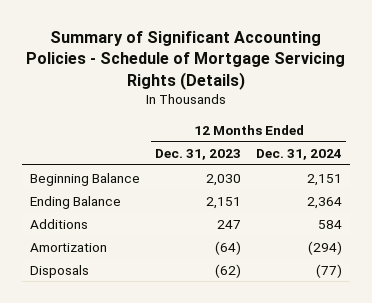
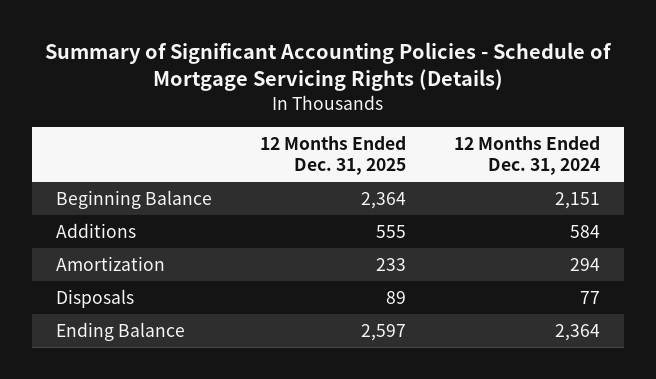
[155,149,242,161] Dec. 31, 2023 -> none
none -> [260,136,407,176] 12 Months Ended Dec. 31, 2025
[308,240,343,255] (294) -> [569,258,600,272] 294
[316,263,343,278] (77) -> [579,291,600,305] 77
[29,195,121,209] Ending Balance -> [56,322,186,342] Ending Balance

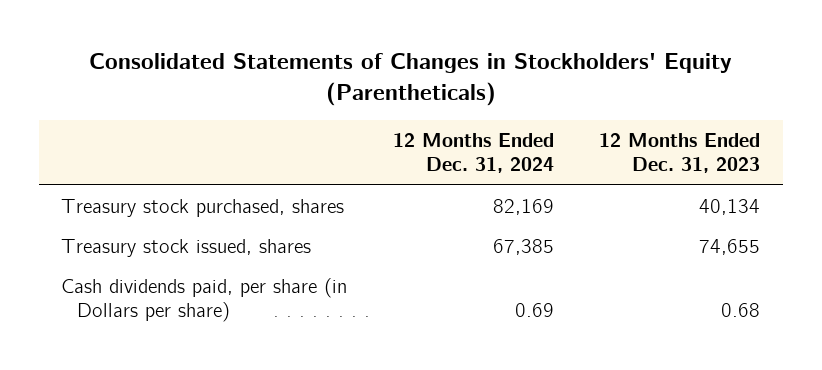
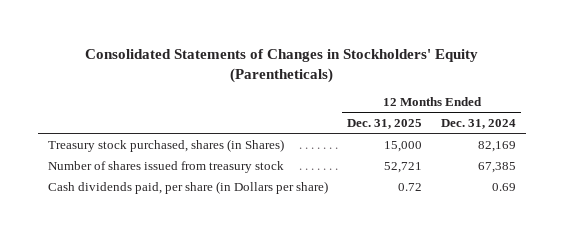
[599,132,761,174] 12 Months Ended Dec. 31, 2023 -> none
none -> [347,119,423,130] Dec. 31, 2025
[61,198,345,217] Treasury stock purchased, shares -> [47,138,284,152] Treasury stock purchased, shares (in Shares)
[61,238,312,257] Treasury stock issued, shares -> [47,160,284,173] Number of shares issued from treasury stock

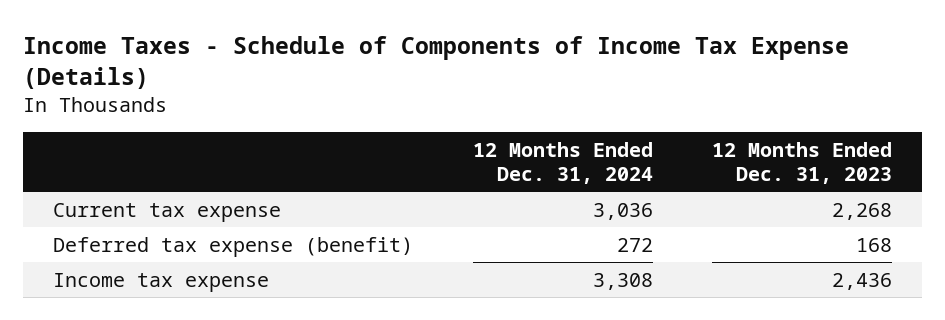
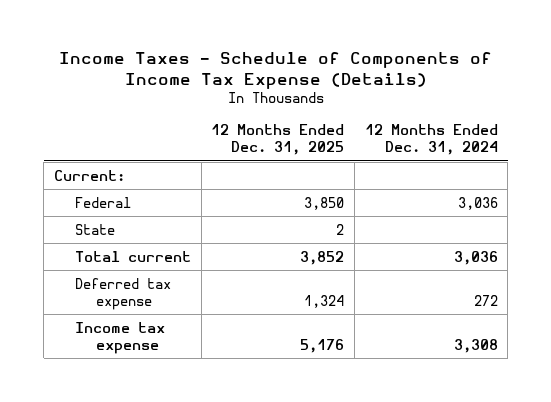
[712,141,893,184] 12 Months Ended Dec. 31, 2023 -> none
none -> [211,124,345,156] 12 Months Ended Dec. 31, 2025
none -> [53,169,125,181] Current:
none -> [74,196,131,208] Federal
none -> [74,223,115,235] State
[53,202,282,222] Current tax expense -> [74,250,191,262] Total current
[53,236,414,257] Deferred tax expense (benefit) -> [74,277,171,310] Deferred tax expense

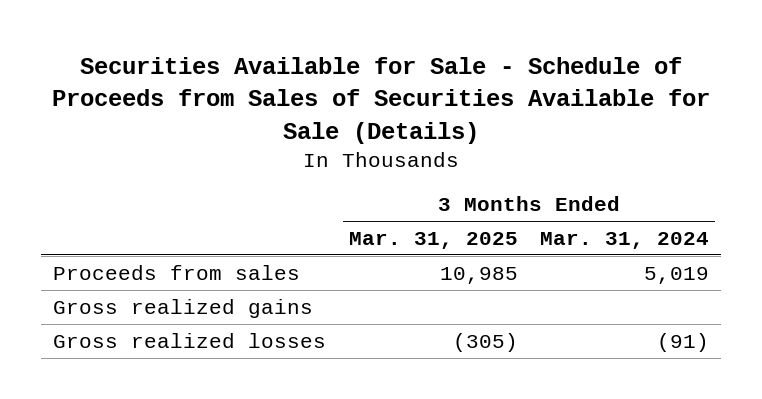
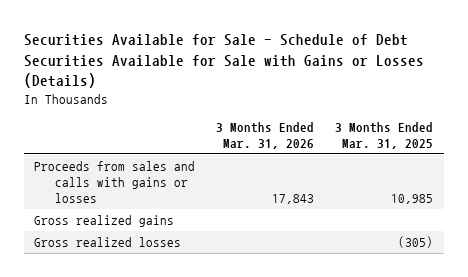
[52,56,711,144] Securities Available for Sale - Schedule of Proceeds from Sales of Securities Available for Sale (Details) -> [23,34,424,89] Securities Available for Sale - Schedule of Debt Securities Available for Sale with Gains or Losses (Details)
[540,231,710,249] Mar. 31, 2024 -> none
none -> [216,122,315,150] 3 Months Ended Mar. 31, 2026
[52,264,300,280] Proceeds from sales -> [34,161,196,204] Proceeds from sales and calls with gains or losses

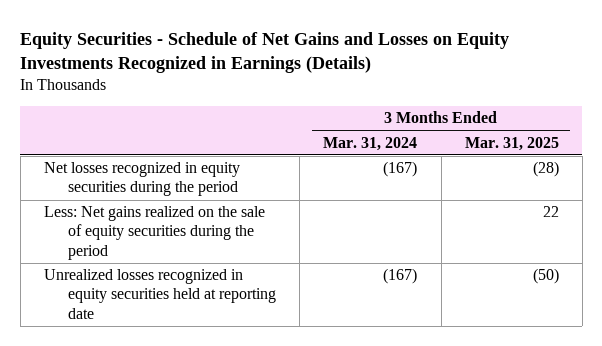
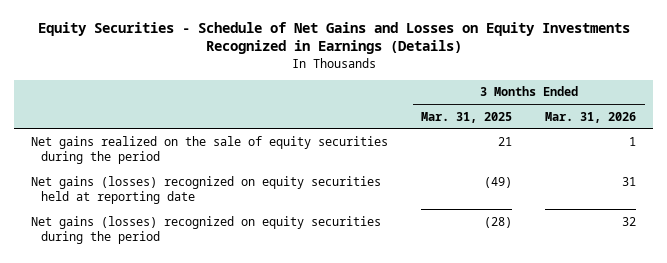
[323,136,418,151] Mar. 31, 2024 -> none
none -> [545,111,637,123] Mar. 31, 2026
[43,162,240,197] Net losses recognized in equity securities during the period -> [30,135,388,164] Net gains realized on the sale of equity securities during the period
[532,161,559,178] (28) -> [498,136,513,146] 21
[43,206,265,260] Less: Net gains realized on the sale of equity securities during the period -> [30,175,381,204] Net gains (losses) recognized on equity securities held at reporting date
[542,206,559,218] 22 -> [484,176,513,188] (49)
[43,269,277,319] Unrealized losses recognized in equity securities held at reporting date -> [30,215,381,244] Net gains (losses) recognized on equity securities during the period
[532,268,559,285] (50) -> [484,216,513,228] (28)

